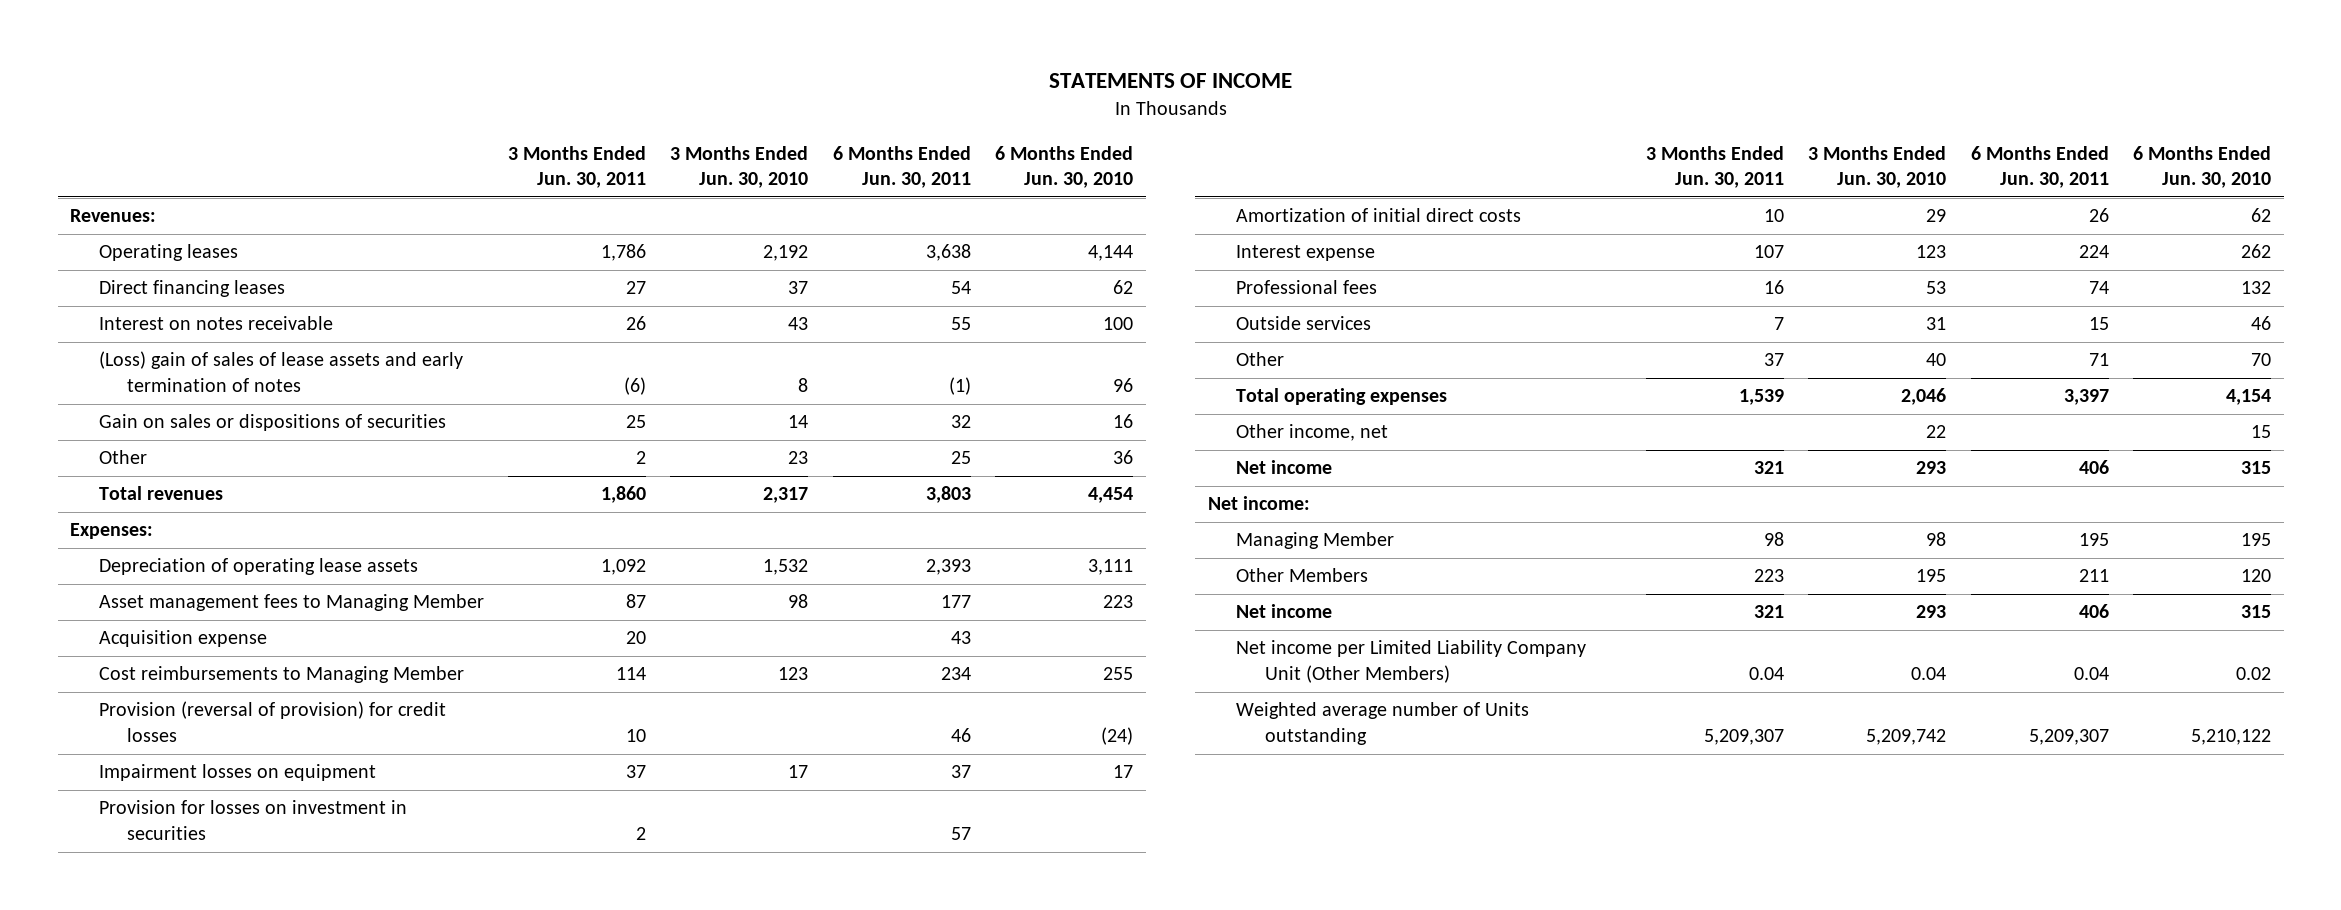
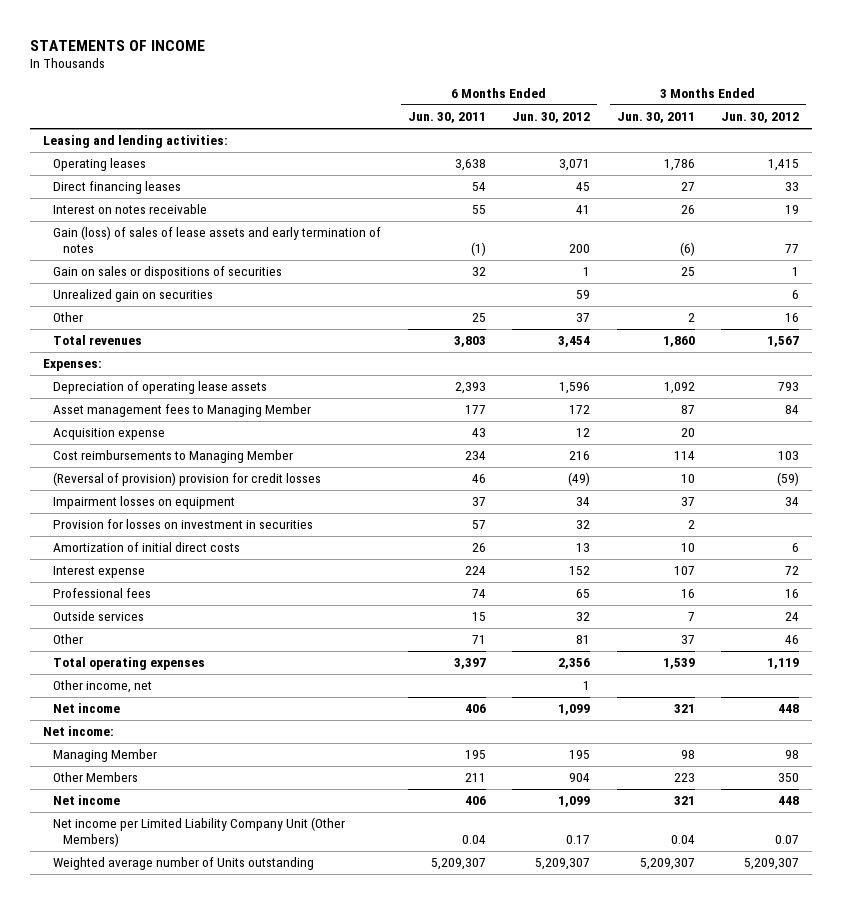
[670,145,809,189] 3 Months Ended Jun. 30, 2010 -> none
[995,145,1134,189] 6 Months Ended Jun. 30, 2010 -> none
none -> [512,112,591,124] Jun. 30, 2012
none -> [721,112,800,124] Jun. 30, 2012
[69,209,156,223] Revenues: -> none
none -> [43,135,229,149] Leasing and lending activities:
[98,351,463,393] (Loss) gain of sales of lease assets and early termination of notes -> [53,226,382,254] Gain (loss) of sales of lease assets and early termination of notes
none -> [53,289,214,303] Unrealized gain on securities
[98,701,446,743] Provision (reversal of provision) for credit losses -> [53,472,322,487] (Reversal of provision) provision for credit losses

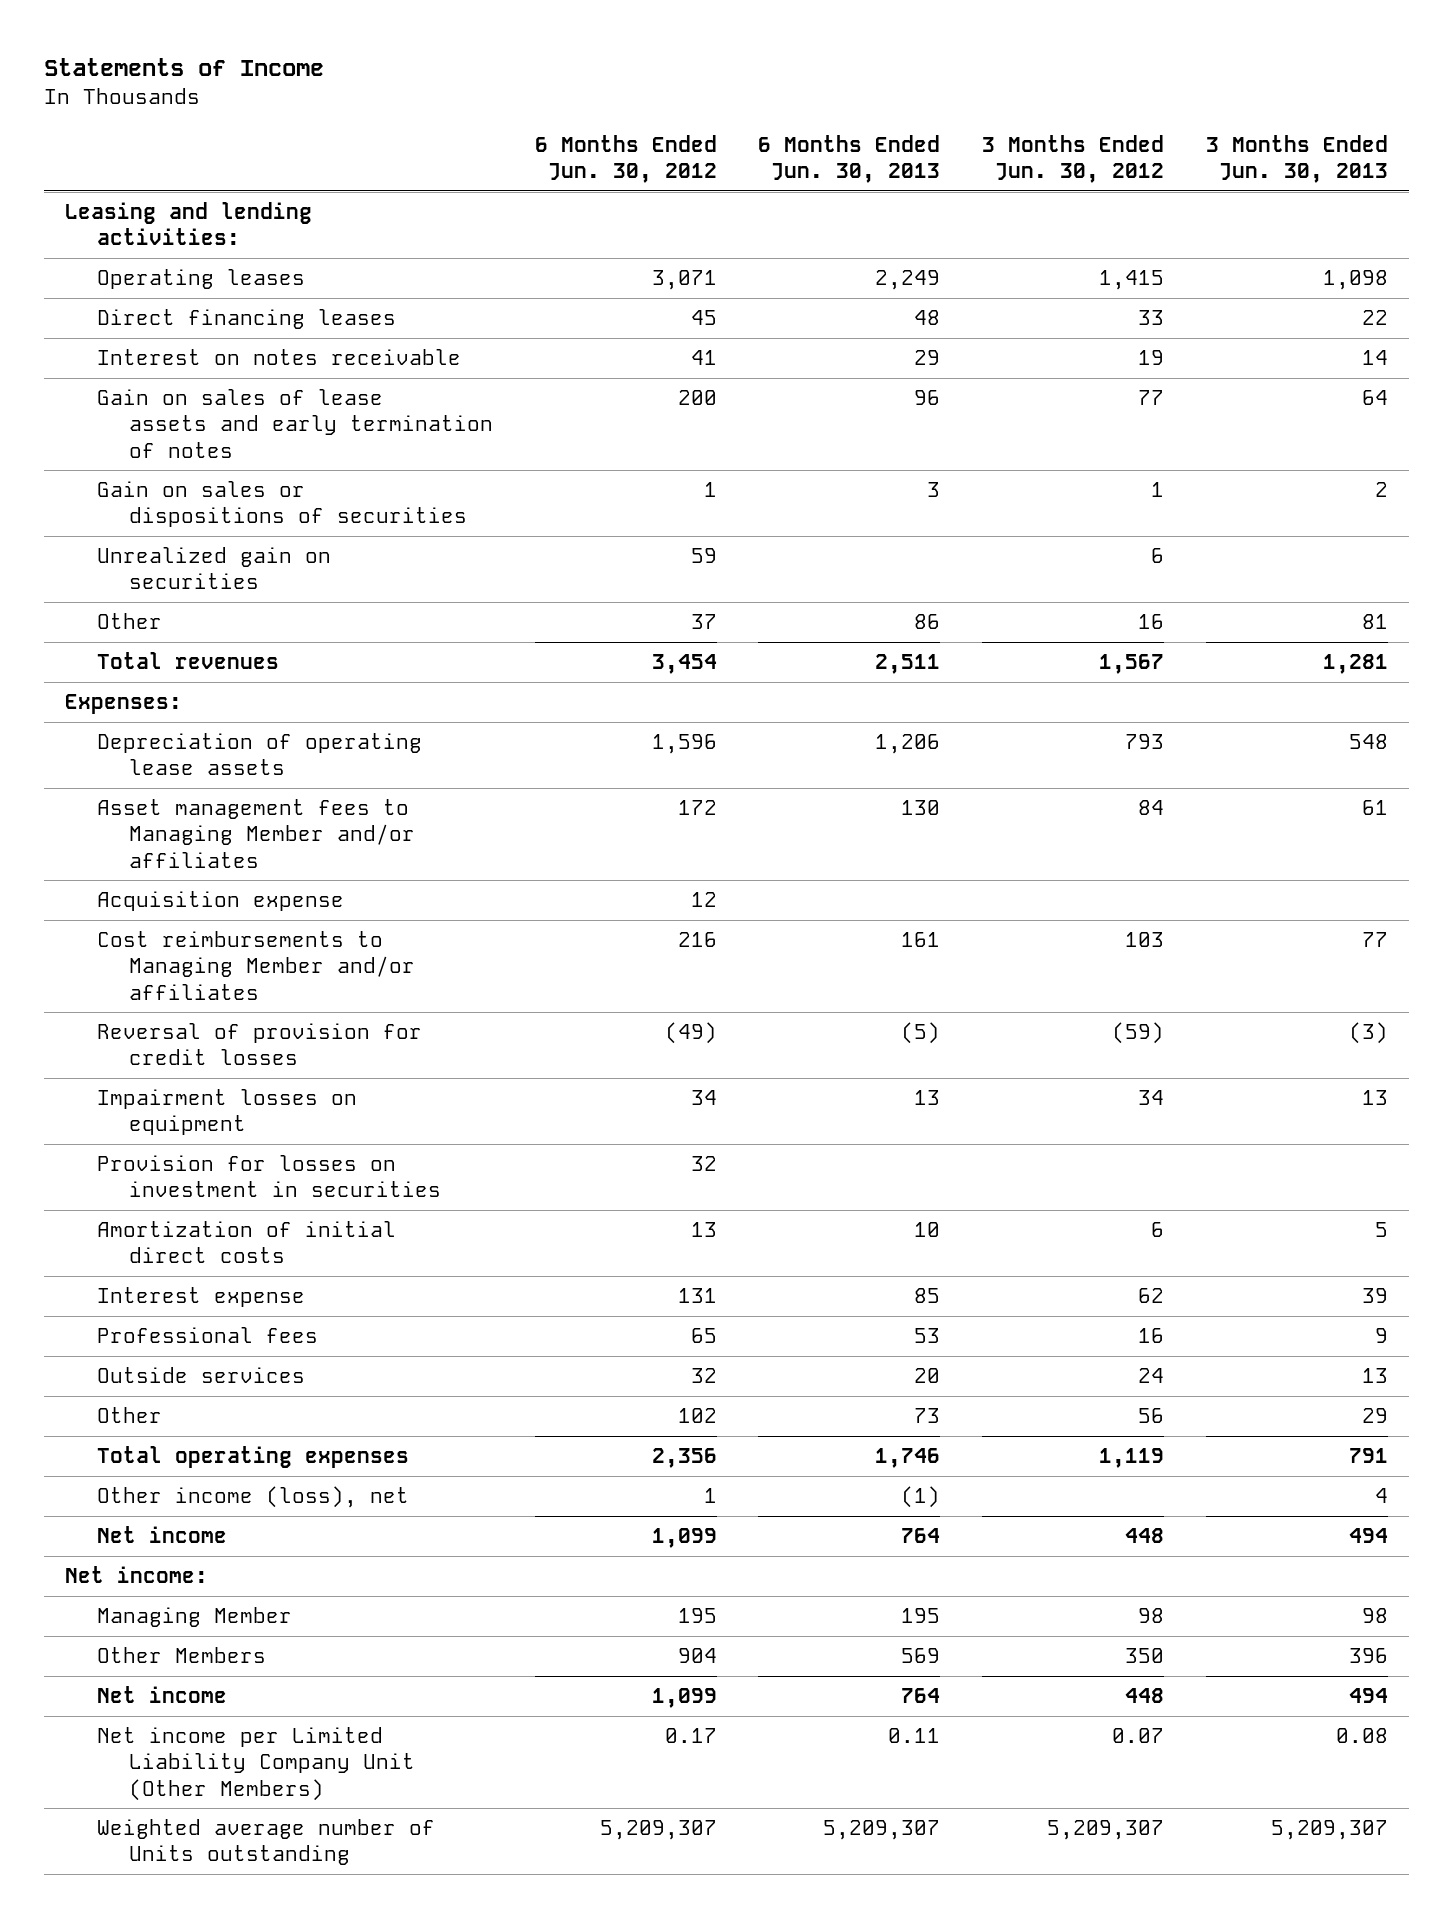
[29,39,205,51] STATEMENTS OF INCOME -> [43,57,324,76] Statements of Income
[407,112,486,124] Jun. 30, 2011 -> none
[616,112,695,124] Jun. 30, 2011 -> none
none -> [758,134,941,184] 6 Months Ended Jun. 30, 2013
none -> [1205,134,1388,184] 3 Months Ended Jun. 30, 2013
[53,226,382,254] Gain (loss) of sales of lease assets and early termination of notes -> [96,389,494,458] Gain on sales of lease assets and early termination of notes
[53,404,312,418] Asset management fees to Managing Member -> [96,799,416,868] Asset management fees to Managing Member and/or affiliates
[53,450,294,464] Cost reimbursements to Managing Member -> [96,931,416,1000] Cost reimbursements to Managing Member and/or affiliates
[53,472,322,487] (Reversal of provision) provision for credit losses -> [96,1023,422,1066] Reversal of provision for credit losses
[569,566,591,576] 152 -> [677,1288,717,1304] 131
[785,566,800,576] 72 -> [1138,1288,1165,1304] 62
[576,635,591,645] 81 -> [677,1408,717,1424] 102
[785,635,800,645] 46 -> [1138,1408,1165,1424] 56
[53,680,153,694] Other income, net -> [96,1486,409,1509] Other income (loss), net

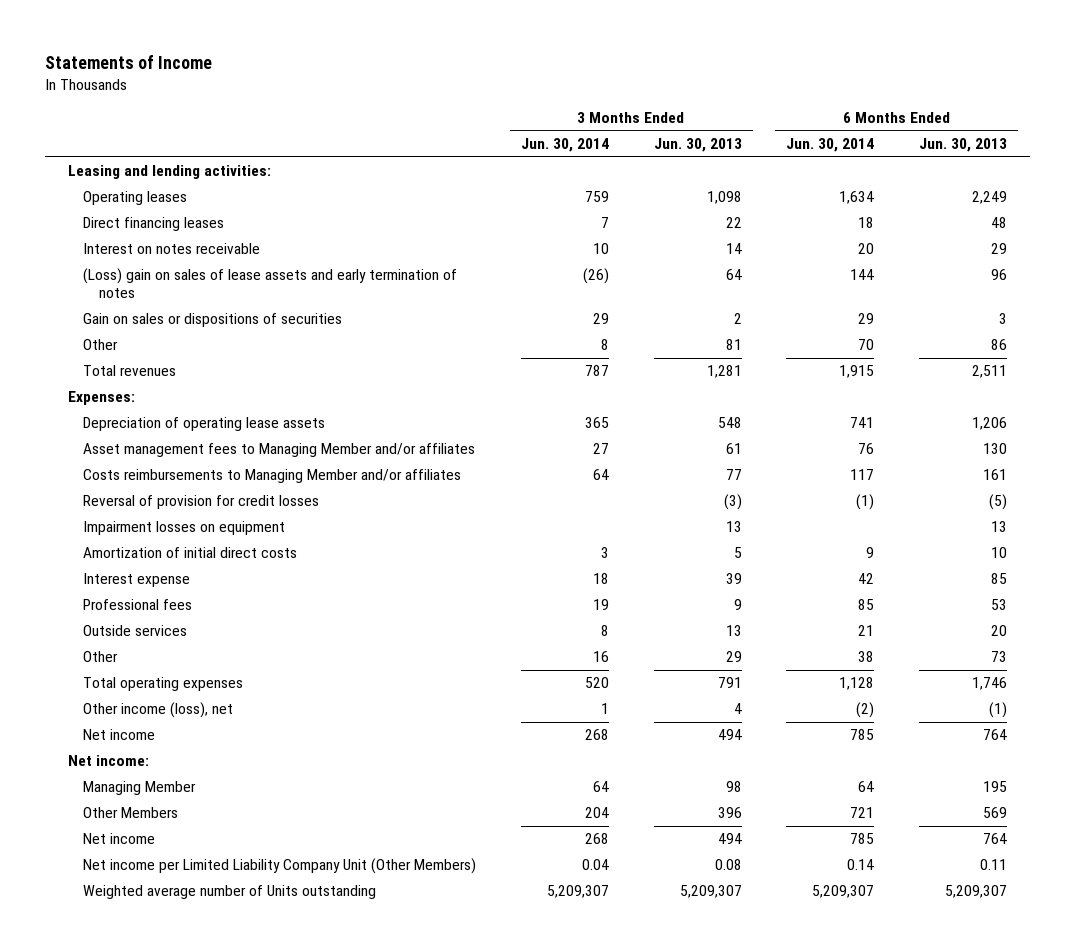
[534,134,717,184] 6 Months Ended Jun. 30, 2012 -> none
[982,134,1165,184] 3 Months Ended Jun. 30, 2012 -> none
none -> [520,138,609,153] Jun. 30, 2014
none -> [786,138,875,153] Jun. 30, 2014
[96,389,494,458] Gain on sales of lease assets and early termination of notes -> [83,268,458,299] (Loss) gain on sales of lease assets and early termination of notes
[96,547,331,590] Unrealized gain on securities -> none
[96,891,344,912] Acquisition expense -> none
[96,931,416,1000] Cost reimbursements to Managing Member and/or affiliates -> [83,469,462,484] Costs reimbursements to Managing Member and/or affiliates
[96,1155,442,1198] Provision for losses on investment in securities -> none

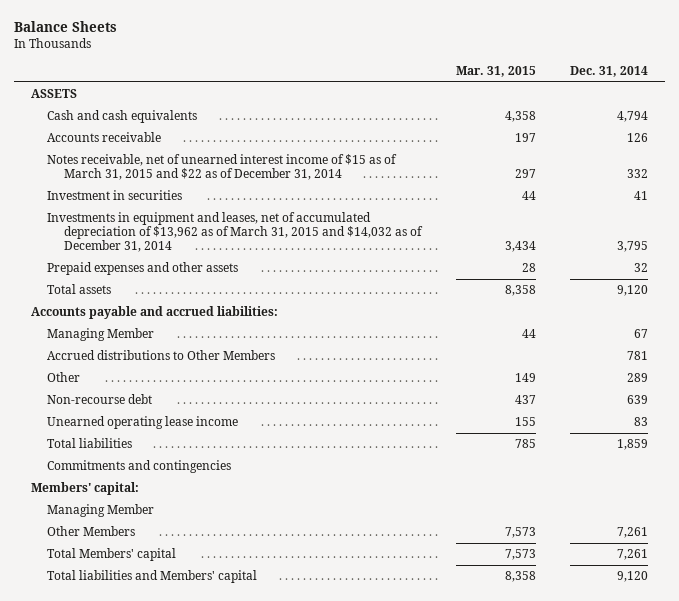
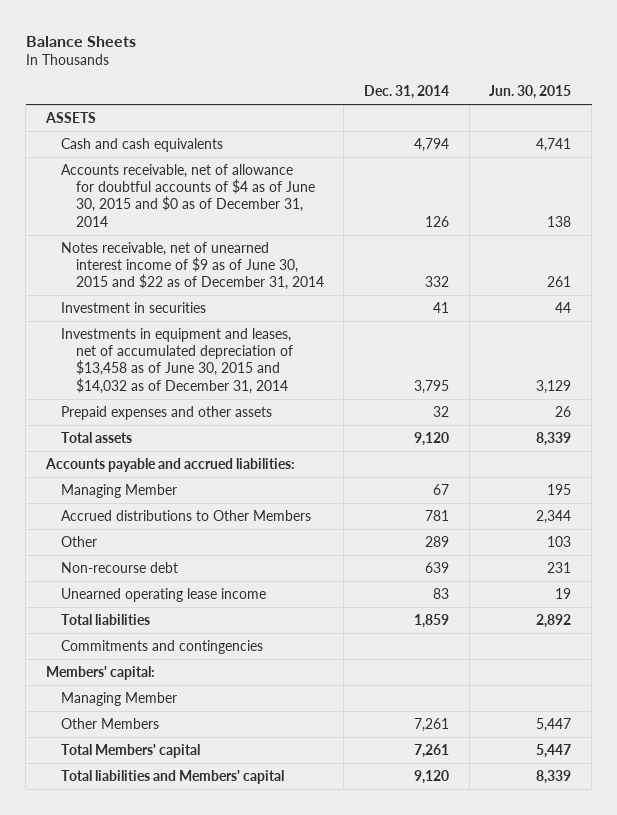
[455,66,536,78] Mar. 31, 2015 -> none
none -> [489,85,572,100] Jun. 30, 2015
[47,132,162,143] Accounts receivable -> [60,163,315,227] Accounts receivable, net of allowance for doubtful accounts of $4 as of June 30, 2015 and $0 as of December 31, 2014
[47,154,398,181] Notes receivable, net of unearned interest income of $15 as of March 31, 2015 and $22 as of December 31, 2014 -> [60,241,324,291] Notes receivable, net of unearned interest income of $9 as of June 30, 2015 and $22 as of December 31, 2014
[47,212,424,253] Investments in equipment and leases, net of accumulated depreciation of $13,962 as of March 31, 2015 and $14,032 as of December 31, 2014 -> [60,327,293,394] Investments in equipment and leases, net of accumulated depreciation of $13,458 as of June 30, 2015 and $14,032 as of December 31, 2014

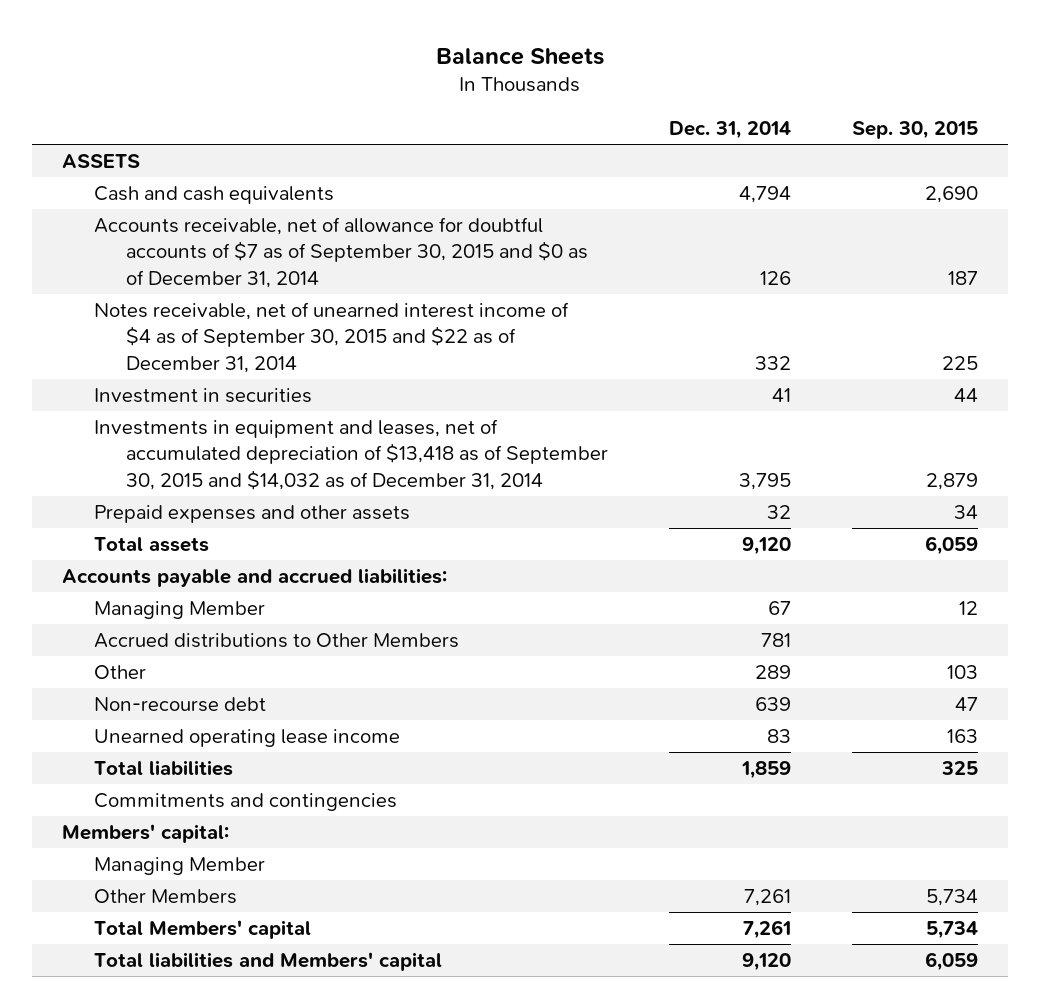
[489,85,572,100] Jun. 30, 2015 -> none
none -> [851,120,978,139] Sep. 30, 2015
[60,163,315,227] Accounts receivable, net of allowance for doubtful accounts of $4 as of June 30, 2015 and $0 as of December 31, 2014 -> [94,217,588,288] Accounts receivable, net of allowance for doubtful accounts of $7 as of September 30, 2015 and $0 as of December 31, 2014
[60,241,324,291] Notes receivable, net of unearned interest income of $9 as of June 30, 2015 and $22 as of December 31, 2014 -> [94,302,570,373] Notes receivable, net of unearned interest income of $4 as of September 30, 2015 and $22 as of December 31, 2014
[60,327,293,394] Investments in equipment and leases, net of accumulated depreciation of $13,458 as of June 30, 2015 and $14,032 as of December 31, 2014 -> [94,419,608,490] Investments in equipment and leases, net of accumulated depreciation of $13,418 as of September 30, 2015 and $14,032 as of December 31, 2014

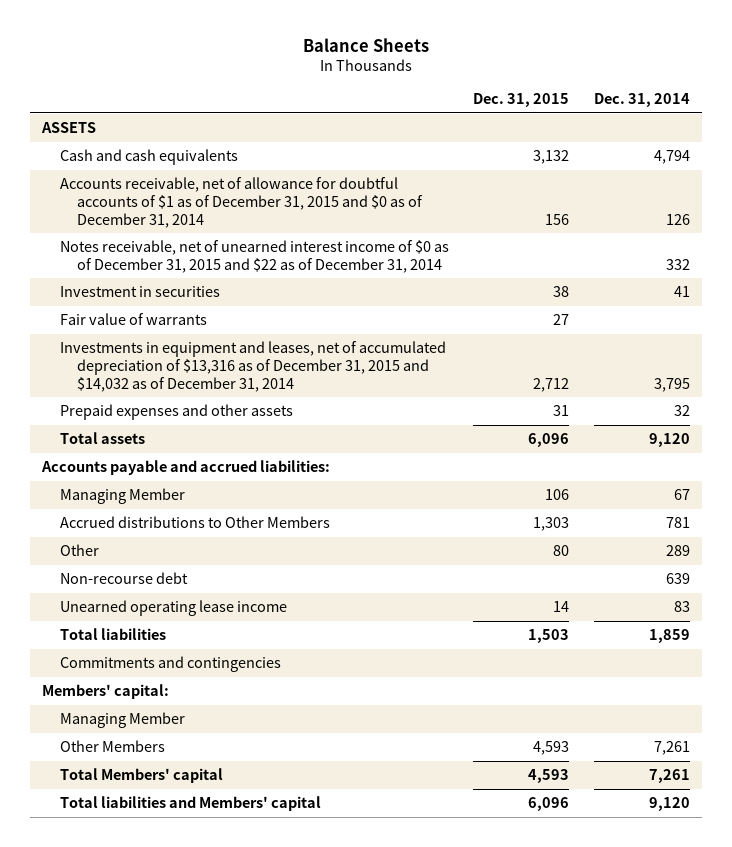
[851,120,978,139] Sep. 30, 2015 -> none
none -> [473,93,570,108] Dec. 31, 2015
[94,217,588,288] Accounts receivable, net of allowance for doubtful accounts of $7 as of September 30, 2015 and $0 as of December 31, 2014 -> [59,177,424,228] Accounts receivable, net of allowance for doubtful accounts of $1 as of December 31, 2015 and $0 as of December 31, 2014
[94,302,570,373] Notes receivable, net of unearned interest income of $4 as of September 30, 2015 and $22 as of December 31, 2014 -> [59,240,449,273] Notes receivable, net of unearned interest income of $0 as of December 31, 2015 and $22 as of December 31, 2014
none -> [59,313,207,326] Fair value of warrants
[94,419,608,490] Investments in equipment and leases, net of accumulated depreciation of $13,418 as of September 30, 2015 and $14,032 as of December 31, 2014 -> [59,341,446,392] Investments in equipment and leases, net of accumulated depreciation of $13,316 as of December 31, 2015 and $14,032 as of December 31, 2014

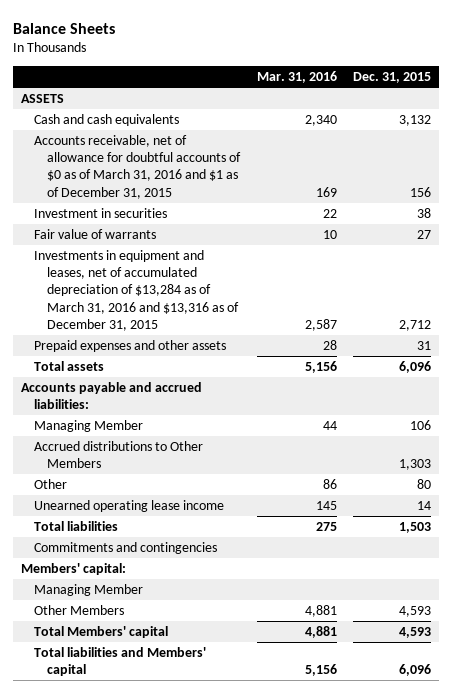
[593,93,690,108] Dec. 31, 2014 -> none
none -> [256,70,337,83] Mar. 31, 2016
[59,240,449,273] Notes receivable, net of unearned interest income of $0 as of December 31, 2015 and $22 as of December 31, 2014 -> none
[59,177,424,228] Accounts receivable, net of allowance for doubtful accounts of $1 as of December 31, 2015 and $0 as of December 31, 2014 -> [34,134,242,199] Accounts receivable, net of allowance for doubtful accounts of $0 as of March 31, 2016 and $1 as of December 31, 2015
[59,341,446,392] Investments in equipment and leases, net of accumulated depreciation of $13,316 as of December 31, 2015 and $14,032 as of December 31, 2014 -> [34,249,240,331] Investments in equipment and leases, net of accumulated depreciation of $13,284 as of March 31, 2016 and $13,316 as of December 31, 2015
[59,572,188,585] Non-recourse debt -> none

